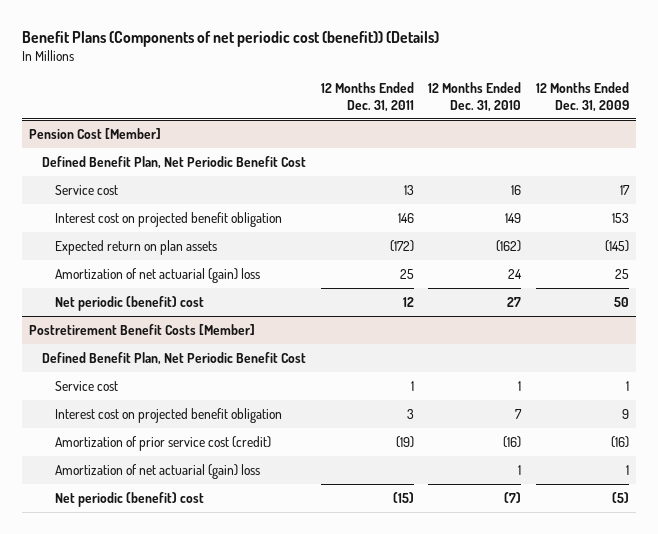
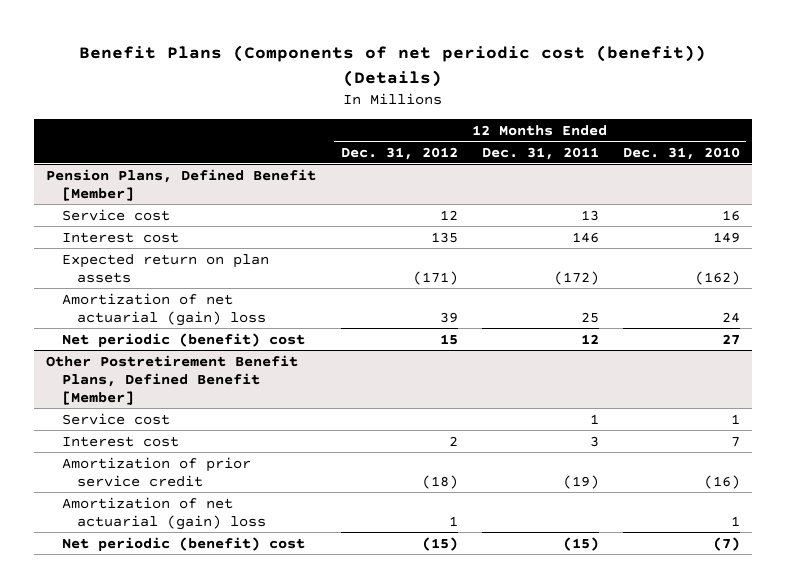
[536,81,630,112] 12 Months Ended Dec. 31, 2009 -> none
none -> [340,146,458,160] Dec. 31, 2012
[29,127,162,139] Pension Cost [Member] -> none
[41,155,306,169] Defined Benefit Plan, Net Periodic Benefit Cost -> none
none -> [46,168,317,201] Pension Plans, Defined Benefit [Member]
[54,211,282,227] Interest cost on projected benefit obligation -> [61,231,179,243] Interest cost
[29,323,256,335] Postretirement Benefit Costs [Member] -> none
[41,351,306,365] Defined Benefit Plan, Net Periodic Benefit Cost -> none
none -> [46,354,299,405] Other Postretirement Benefit Plans, Defined Benefit [Member]
[54,407,282,423] Interest cost on projected benefit obligation -> [61,435,179,447] Interest cost
[54,435,271,451] Amortization of prior service cost (credit) -> [61,456,251,487] Amortization of prior service credit

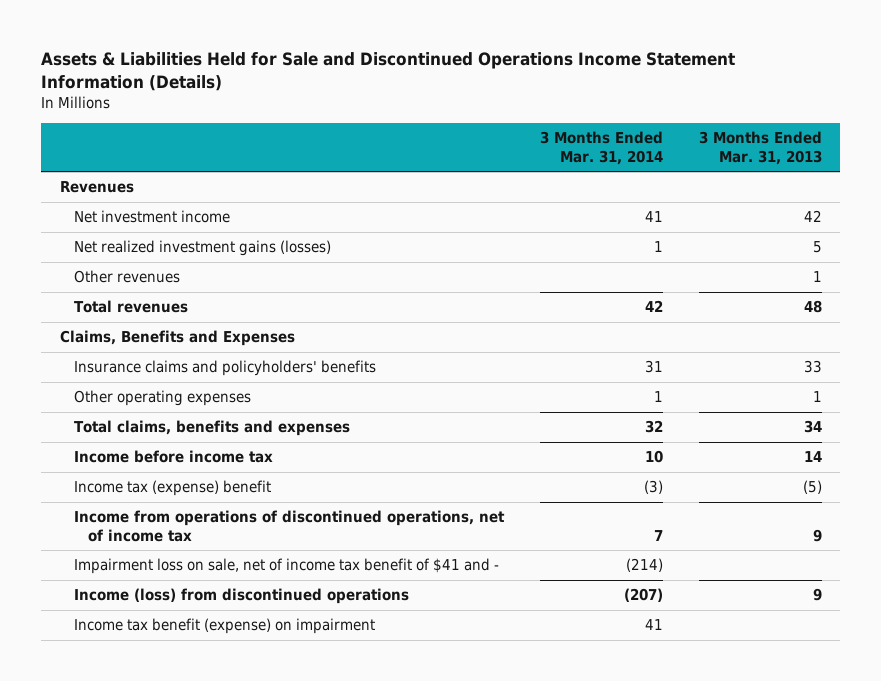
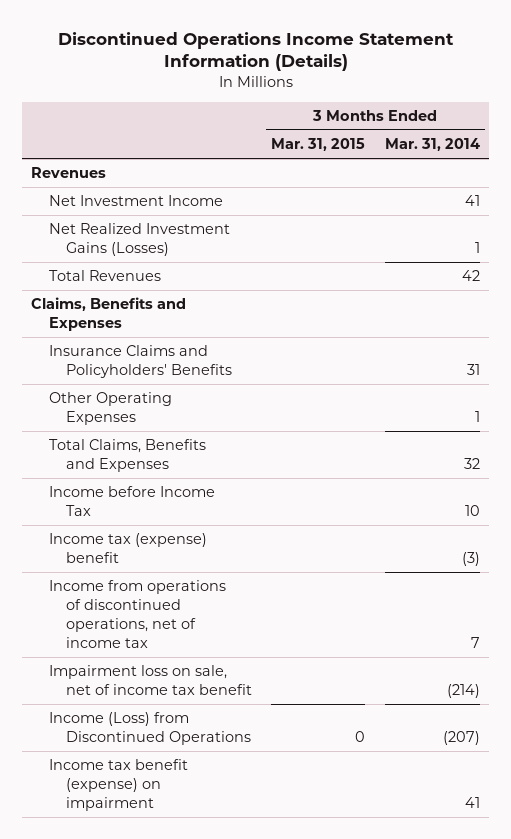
[41,51,736,91] Assets & Liabilities Held for Sale and Discontinued Operations Income Statement Information (Details) -> [57,31,454,72] Discontinued Operations Income Statement Information (Details)
[698,131,822,165] 3 Months Ended Mar. 31, 2013 -> none
none -> [271,138,366,152] Mar. 31, 2015
[73,270,180,284] Other revenues -> none
[73,210,230,224] Net investment income -> [48,195,223,207] Net Investment Income
[73,240,331,257] Net realized investment gains (losses) -> [48,223,230,257] Net Realized Investment Gains (Losses)
[73,300,188,314] Total revenues -> [48,270,161,282] Total Revenues
[73,360,376,377] Insurance claims and policyholders' benefits -> [48,345,232,379] Insurance Claims and Policyholders' Benefits
[73,390,251,407] Other operating expenses -> [48,392,172,426] Other Operating Expenses
[73,420,350,437] Total claims, benefits and expenses -> [48,439,206,473] Total Claims, Benefits and Expenses
[73,450,273,464] Income before income tax -> [48,486,215,517] Income before Income Tax
[73,558,499,575] Impairment loss on sale, net of income tax benefit of $41 and - -> [48,665,252,696] Impairment loss on sale, net of income tax benefit
[73,588,409,605] Income (loss) from discontinued operations -> [48,712,251,746] Income (Loss) from Discontinued Operations

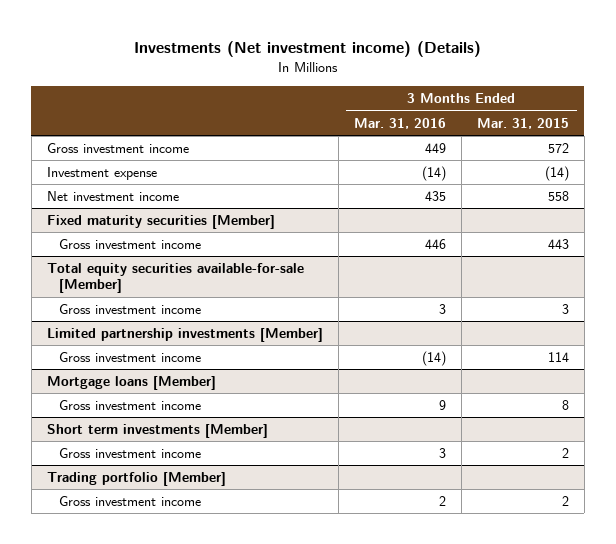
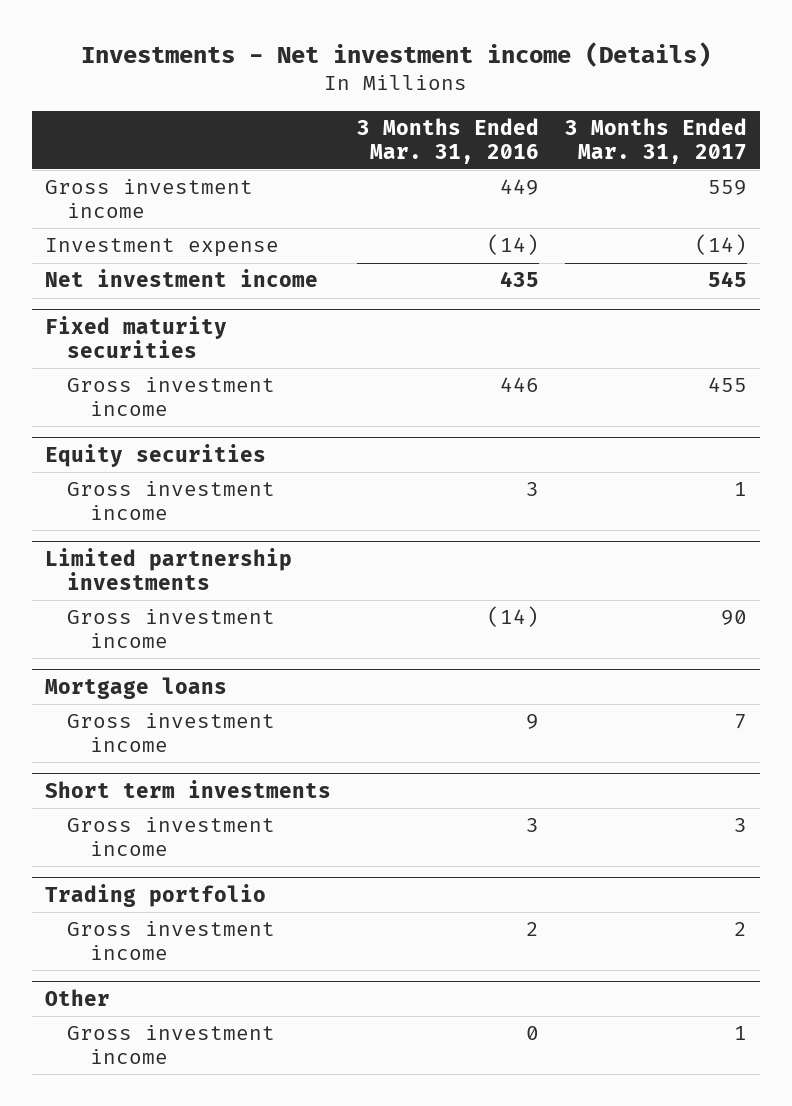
[133,41,481,58] Investments (Net investment income) (Details) -> [80,42,711,68] Investments - Net investment income (Details)
[476,117,569,129] Mar. 31, 2015 -> none
none -> [565,118,748,164] 3 Months Ended Mar. 31, 2017
[46,215,275,230] Fixed maturity securities [Member] -> [44,316,227,358] Fixed maturity securities
[46,263,304,294] Total equity securities available-for-sale [Member] -> [44,444,266,468] Equity securities
[46,328,323,343] Limited partnership investments [Member] -> [44,548,292,590] Limited partnership investments
[46,376,216,391] Mortgage loans [Member] -> [44,677,227,700] Mortgage loans
[46,424,268,439] Short term investments [Member] -> [44,780,331,799] Short term investments
[46,472,226,487] Trading portfolio [Member] -> [44,884,266,908] Trading portfolio
none -> [44,989,110,1007] Other
none -> [67,1025,276,1064] Gross investment income

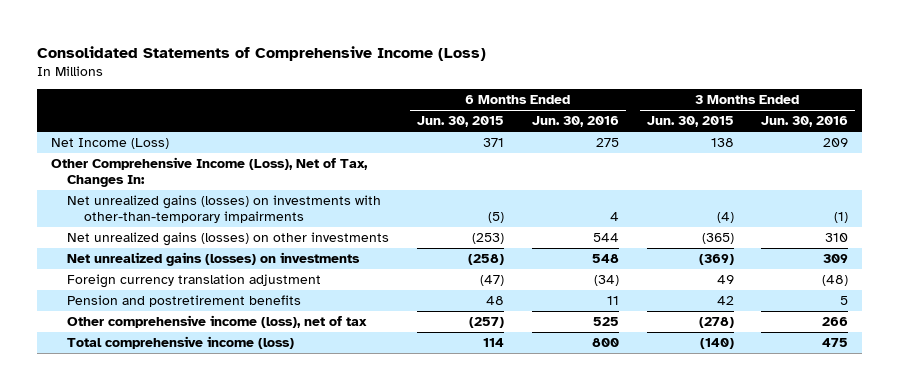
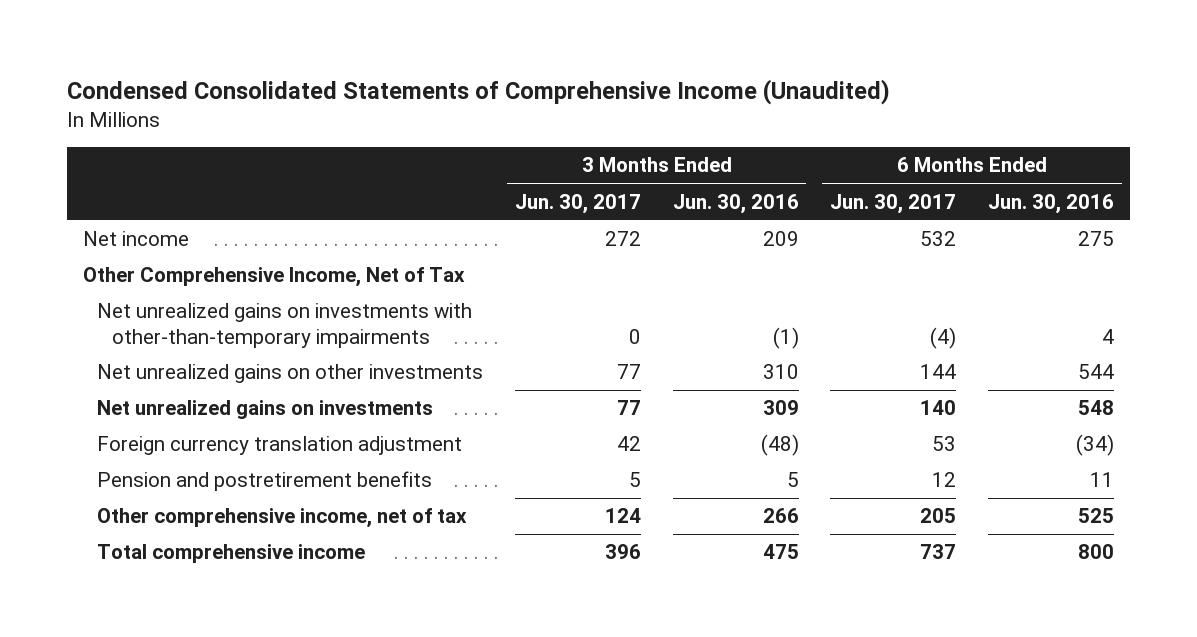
[36,45,486,61] Consolidated Statements of Comprehensive Income (Loss) -> [67,78,891,105] Condensed Consolidated Statements of Comprehensive Income (Unaudited)
[416,116,504,128] Jun. 30, 2015 -> none
[646,116,734,128] Jun. 30, 2015 -> none
none -> [514,193,641,214] Jun. 30, 2017
none -> [830,193,957,214] Jun. 30, 2017
[50,138,169,150] Net Income (Loss) -> [83,231,190,247] Net income
[50,157,368,188] Other Comprehensive Income (Loss), Net of Tax, Changes In: -> [83,267,466,288] Other Comprehensive Income, Net of Tax
[67,195,382,224] Net unrealized gains (losses) on investments with other-than-temporary impairments -> [97,303,473,348] Net unrealized gains on investments with other-than-temporary impairments
[67,232,390,247] Net unrealized gains (losses) on other investments -> [97,364,484,384] Net unrealized gains on other investments
[67,252,361,267] Net unrealized gains (losses) on investments -> [97,400,434,420] Net unrealized gains on investments
[67,315,368,329] Other comprehensive income (loss), net of tax -> [97,508,468,529] Other comprehensive income, net of tax
[67,336,295,350] Total comprehensive income (loss) -> [97,544,366,564] Total comprehensive income

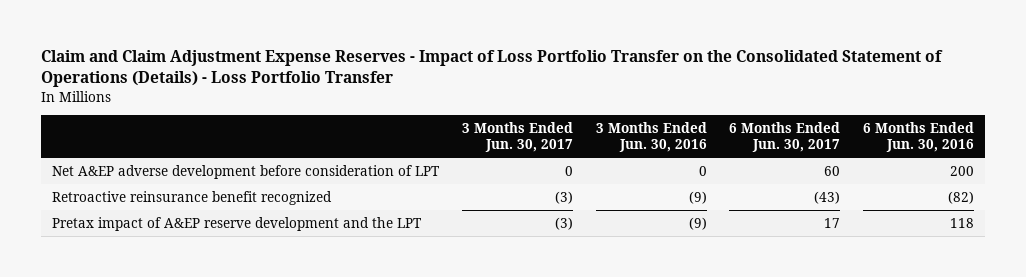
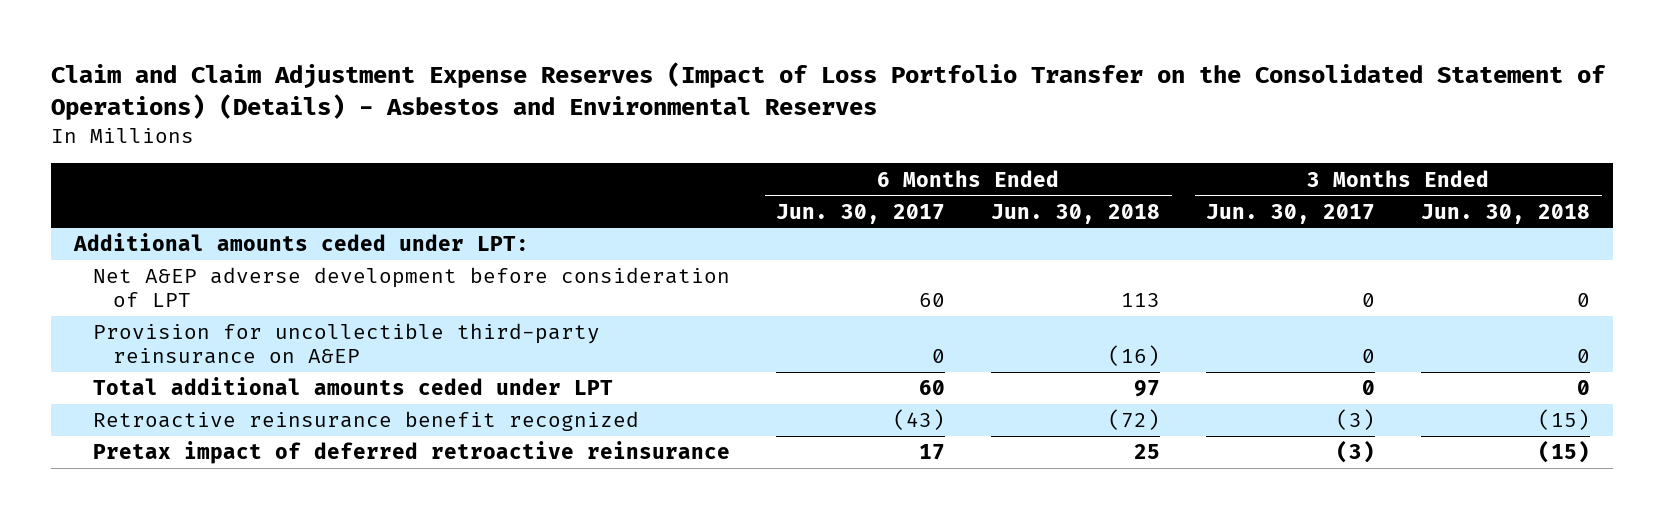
[40,49,943,88] Claim and Claim Adjustment Expense Reserves - Impact of Loss Portfolio Transfer on the Consolidated Statement of Operations (Details) - Loss Portfolio Transfer -> [50,61,1606,120] Claim and Claim Adjustment Expense Reserves (Impact of Loss Portfolio Transfer on the Consolidated Statement of Operations) (Details) - Asbestos and Environmental Reserves
[595,122,707,153] 3 Months Ended Jun. 30, 2016 -> none
[863,122,975,153] 6 Months Ended Jun. 30, 2016 -> none
none -> [991,203,1161,224] Jun. 30, 2018
none -> [1421,203,1591,224] Jun. 30, 2018
none -> [72,233,529,252] Additional amounts ceded under LPT:
none -> [93,323,601,365] Provision for uncollectible third-party reinsurance on A&EP
none -> [93,377,614,396] Total additional amounts ceded under LPT
[51,216,421,231] Pretax impact of A&EP reserve development and the LPT -> [93,441,731,465] Pretax impact of deferred retroactive reinsurance

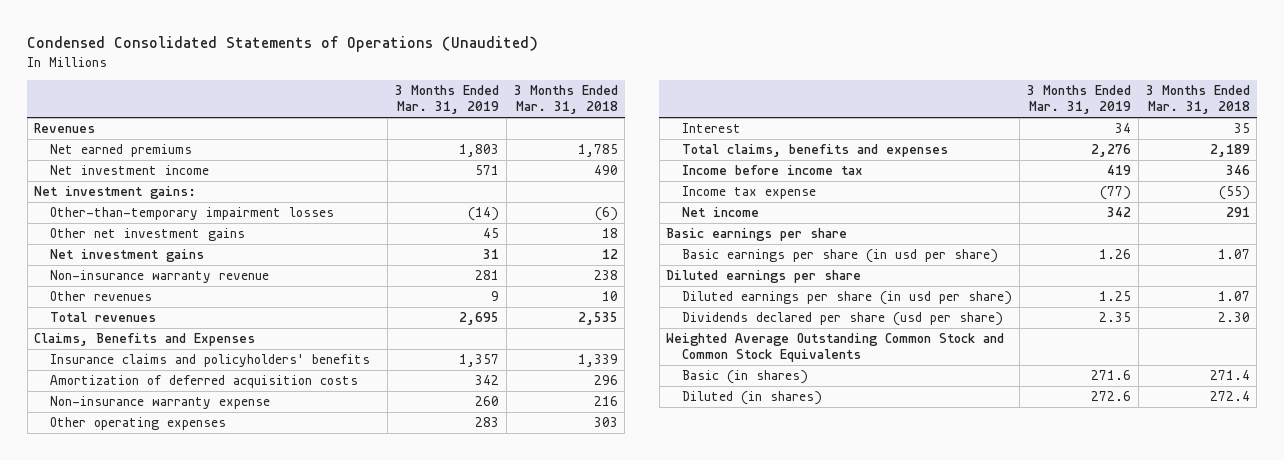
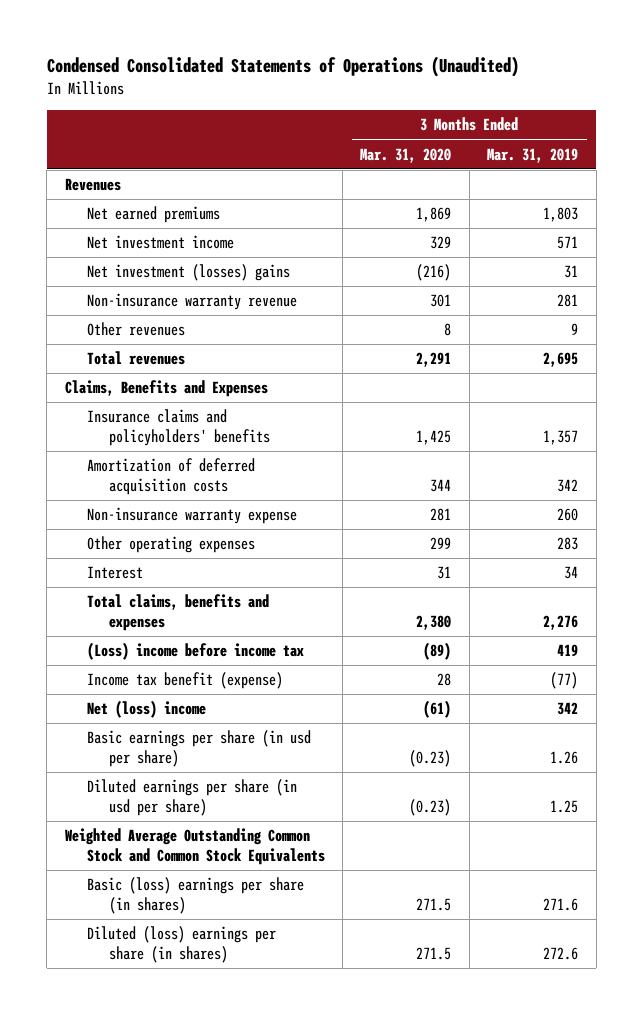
[513,85,618,115] 3 Months Ended Mar. 31, 2018 -> none
none -> [360,147,452,163] Mar. 31, 2020
[34,186,197,200] Net investment gains: -> none
[50,207,335,221] Other-than-temporary impairment losses -> none
[50,228,246,242] Other net investment gains -> none
[50,249,205,263] Net investment gains -> [86,264,290,282] Net investment (losses) gains
[666,228,848,242] Basic earnings per share -> none
[682,165,864,176] Income before income tax -> [86,642,304,661] (Loss) income before income tax
[682,186,817,200] Income tax expense -> [86,672,283,690] Income tax benefit (expense)
[682,207,760,218] Net income -> [86,700,206,719] Net (loss) income
[666,270,862,284] Diluted earnings per share -> none
[682,312,1004,327] Dividends declared per share (usd per share) -> none
[682,370,809,385] Basic (in shares) -> [86,877,304,914] Basic (loss) earnings per share (in shares)
[682,391,823,406] Diluted (in shares) -> [86,926,276,963] Diluted (loss) earnings per share (in shares)

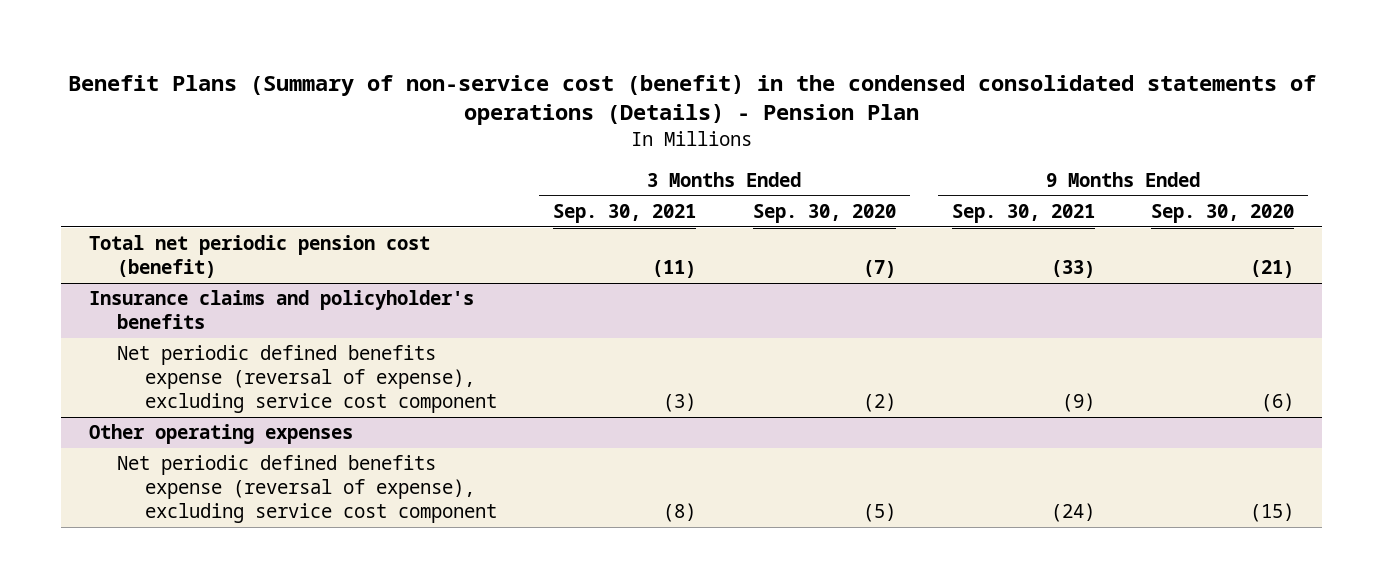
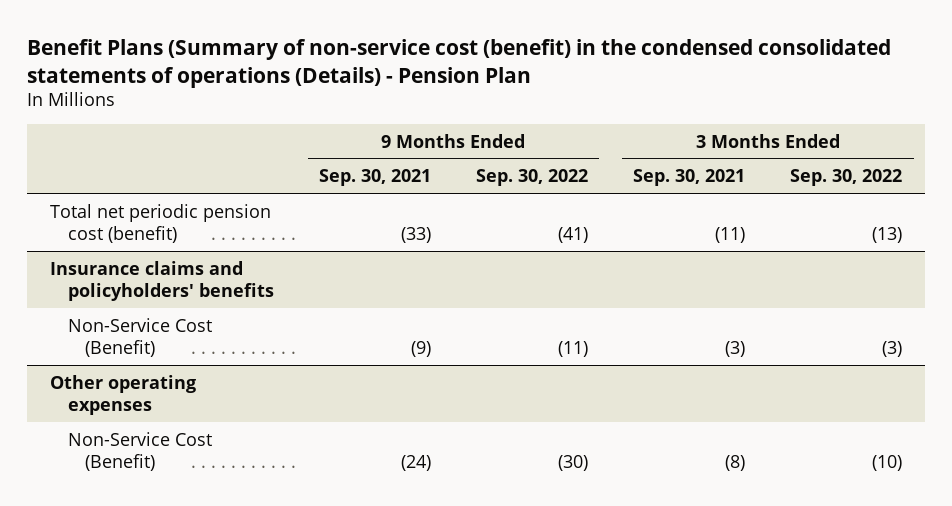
[752,204,896,224] Sep. 30, 2020 -> none
[1151,204,1295,224] Sep. 30, 2020 -> none
none -> [476,169,589,187] Sep. 30, 2022
none -> [790,169,903,187] Sep. 30, 2022
[89,290,475,330] Insurance claims and policyholder's benefits -> [50,260,274,301] Insurance claims and policyholders' benefits
[117,345,497,414] Net periodic defined benefits expense (reversal of expense), excluding service cost component -> [67,317,212,357] Non-Service Cost (Benefit)
[117,455,497,524] Net periodic defined benefits expense (reversal of expense), excluding service cost component -> [67,431,212,471] Non-Service Cost (Benefit)

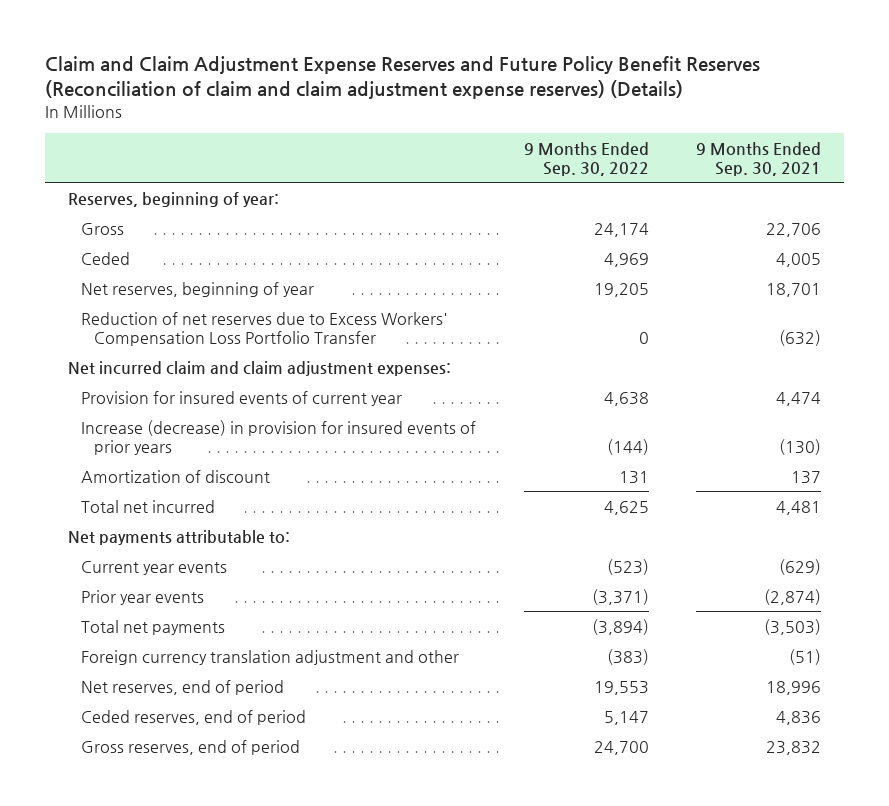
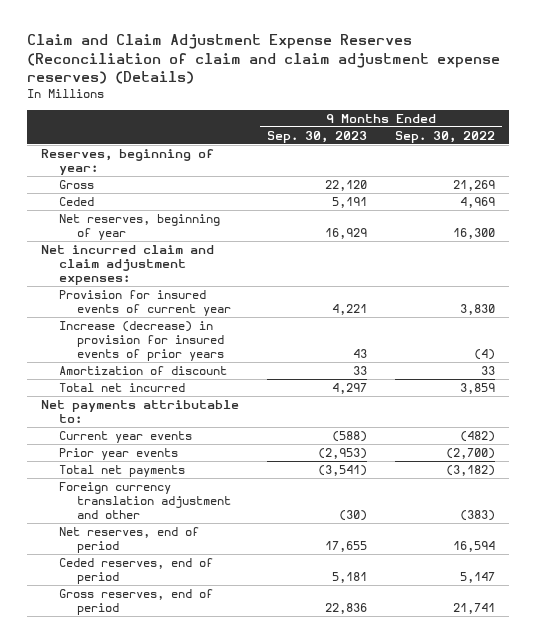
[44,56,760,100] Claim and Claim Adjustment Expense Reserves and Future Policy Benefit Reserves (Reconciliation of claim and claim adjustment expense reserves) (Details) -> [27,34,501,85] Claim and Claim Adjustment Expense Reserves (Reconciliation of claim and claim adjustment expense reserves) (Details)
[695,141,821,177] 9 Months Ended Sep. 30, 2021 -> none
none -> [267,130,368,143] Sep. 30, 2023
[593,222,649,237] 24,174 -> [452,180,495,192] 21,269
[81,311,449,346] Reduction of net reserves due to Excess Workers' Compensation Loss Portfolio Transfer -> none
[593,282,649,297] 19,205 -> [452,227,495,239] 16,300
[603,391,649,406] 4,638 -> [459,303,495,315] 3,830
[606,438,649,455] (144) -> [473,348,495,360] (4)
[618,470,649,484] 131 -> [480,366,495,376] 33
[603,500,649,515] 4,625 -> [459,383,495,395] 3,859
[606,558,649,575] (523) -> [459,431,495,443] (482)
[591,588,649,605] (3,371) -> [445,448,495,460] (2,700)
[591,618,649,635] (3,894) -> [445,465,495,477] (3,182)
[593,680,649,695] 19,553 -> [452,540,495,552] 16,594
[593,740,649,755] 24,700 -> [452,602,495,614] 21,741

